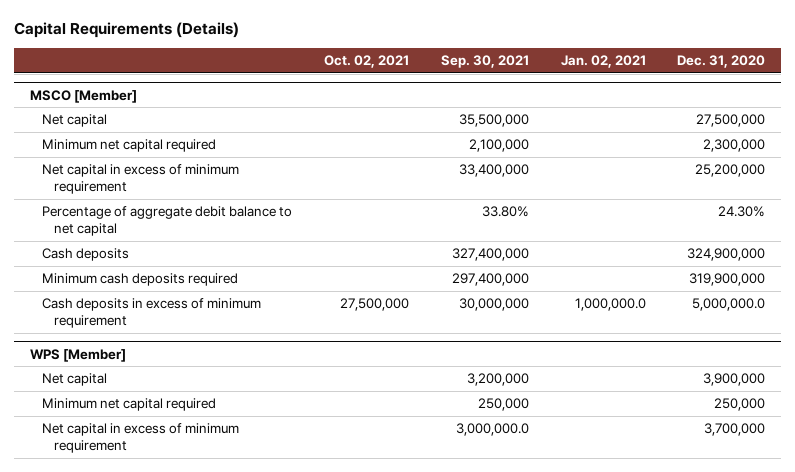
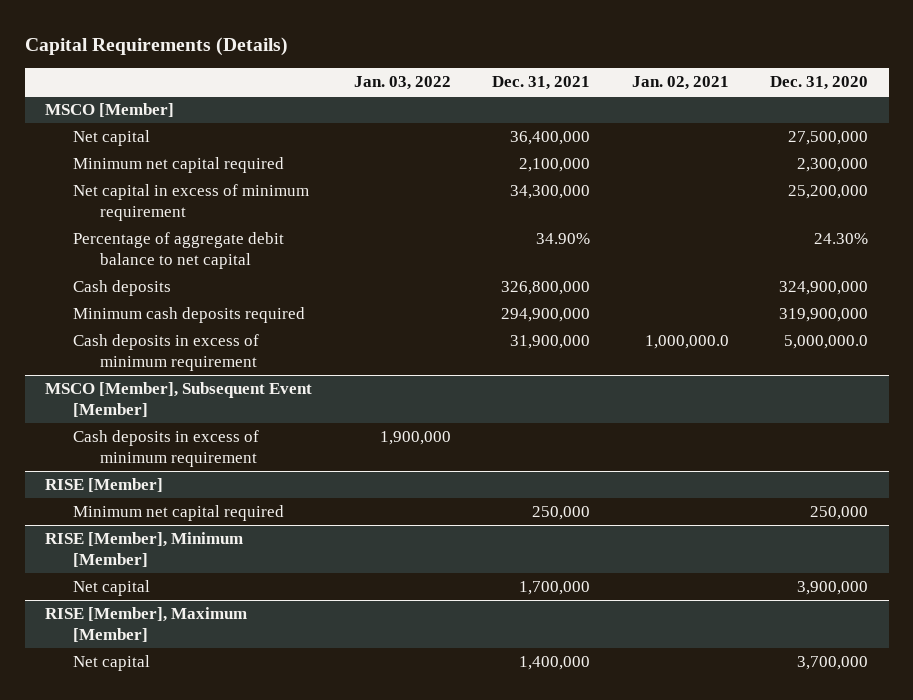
[323,55,409,69] Oct. 02, 2021 -> none
[440,55,529,69] Sep. 30, 2021 -> none
none -> [353,76,451,91] Jan. 03, 2022
none -> [492,76,591,91] Dec. 31, 2021
[29,348,126,362] WPS [Member] -> none
[42,373,108,387] Net capital -> none
none -> [45,381,313,418] MSCO [Member], Subsequent Event [Member]
none -> [72,429,259,468] Cash deposits in excess of minimum requirement
none -> [45,477,164,492] RISE [Member]
[42,423,240,453] Net capital in excess of minimum requirement -> none
none -> [45,531,244,568] RISE [Member], Minimum [Member]
none -> [72,579,150,596] Net capital
none -> [45,606,248,643] RISE [Member], Maximum [Member]
none -> [72,654,150,671] Net capital

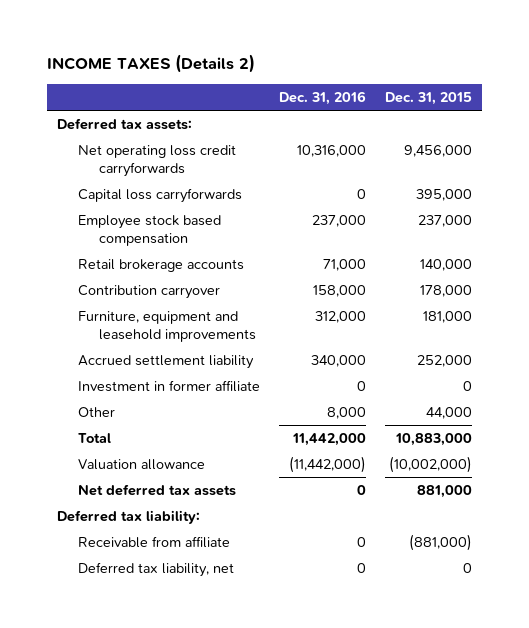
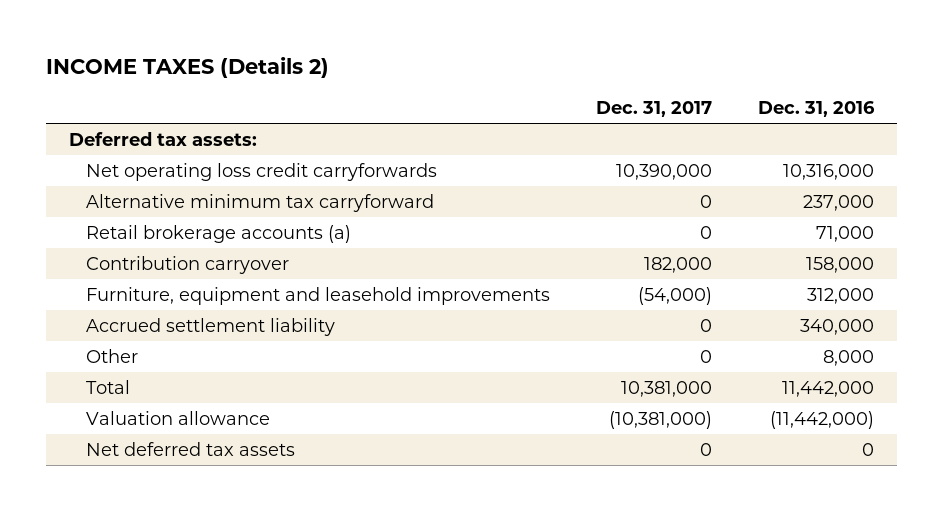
[385,91,473,105] Dec. 31, 2015 -> none
none -> [596,101,713,118] Dec. 31, 2017
[77,188,242,204] Capital loss carryforwards -> none
[77,215,221,246] Employee stock based compensation -> [86,193,435,212] Alternative minimum tax carryforward
[77,259,244,273] Retail brokerage accounts -> [86,224,352,243] Retail brokerage accounts (a)
[77,380,260,393] Investment in former affiliate -> none
[56,510,200,525] Deferred tax liability: -> none
[77,536,230,549] Receivable from affiliate -> none
[77,562,234,578] Deferred tax liability, net -> none

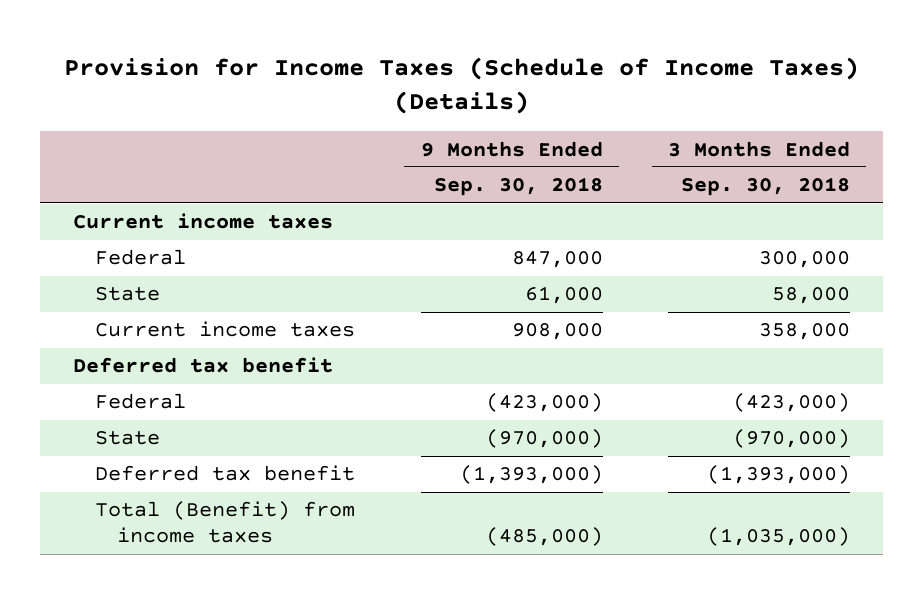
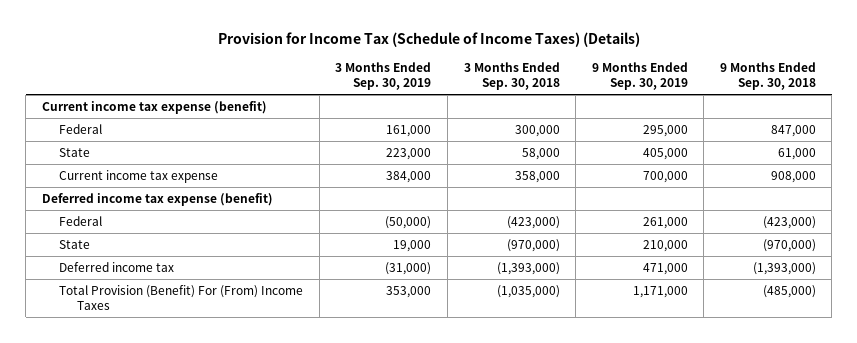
[63,56,859,115] Provision for Income Taxes (Schedule of Income Taxes) (Details) -> [217,32,640,48] Provision for Income Tax (Schedule of Income Taxes) (Details)
none -> [335,62,432,91] 3 Months Ended Sep. 30, 2019
none -> [591,62,688,91] 9 Months Ended Sep. 30, 2019
[73,213,334,230] Current income taxes -> [41,100,267,114] Current income tax expense (benefit)
[95,321,356,338] Current income taxes -> [59,169,219,183] Current income tax expense
[73,357,334,374] Deferred tax benefit -> [41,192,273,206] Deferred income tax expense (benefit)
[95,465,356,482] Deferred tax benefit -> [59,261,175,272] Deferred income tax
[95,501,356,544] Total (Benefit) from income taxes -> [59,284,304,311] Total Provision (Benefit) For (From) Income Taxes

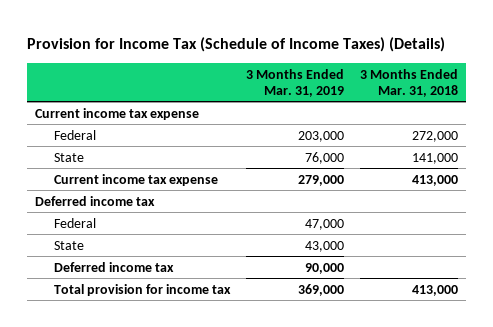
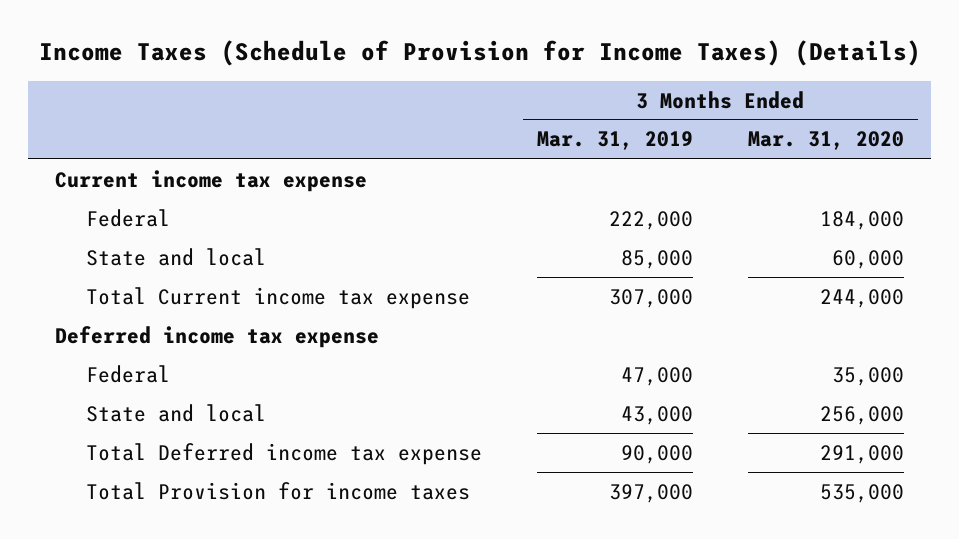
[27,36,446,52] Provision for Income Tax (Schedule of Income Taxes) (Details) -> [38,40,921,67] Income Taxes (Schedule of Provision for Income Taxes) (Details)
[359,68,458,97] 3 Months Ended Mar. 31, 2018 -> none
none -> [747,131,904,151] Mar. 31, 2020
[297,130,344,142] 203,000 -> [608,210,693,230] 222,000
[53,152,84,162] State -> [85,247,266,266] State and local
[304,151,344,164] 76,000 -> [620,249,693,269] 85,000
[53,173,218,186] Current income tax expense -> [85,286,470,309] Total Current income tax expense
[297,174,344,186] 279,000 -> [608,288,693,308] 307,000
[35,195,156,206] Deferred income tax -> [55,325,380,348] Deferred income tax expense
[53,240,84,250] State -> [85,403,266,422] State and local
[53,261,174,272] Deferred income tax -> [85,442,482,465] Total Deferred income tax expense
[53,283,231,296] Total provision for income tax -> [85,481,470,500] Total Provision for income taxes
[297,283,344,296] 369,000 -> [608,483,693,503] 397,000

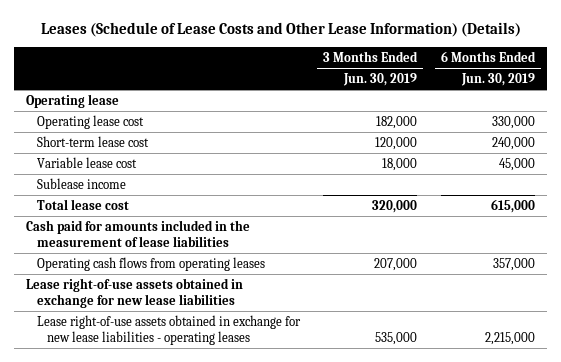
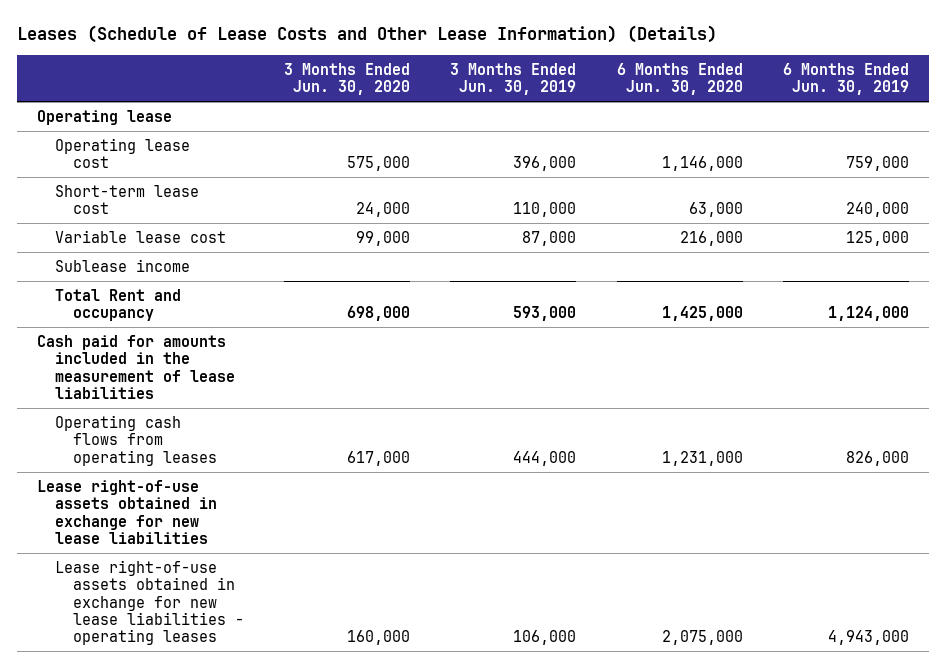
none -> [284,62,411,96] 3 Months Ended Jun. 30, 2020
none -> [616,62,743,96] 6 Months Ended Jun. 30, 2020
[376,115,418,129] 182,000 -> [513,156,577,172] 396,000
[492,115,536,129] 330,000 -> [845,156,909,172] 759,000
[375,136,418,150] 120,000 -> [513,202,577,218] 110,000
[382,157,418,171] 18,000 -> [522,230,577,246] 87,000
[499,157,536,171] 45,000 -> [845,230,909,246] 125,000
[36,198,129,210] Total lease cost -> none
none -> [55,288,182,322] Total Rent and occupancy
[374,257,418,271] 207,000 -> [513,450,577,466] 444,000
[493,257,536,271] 357,000 -> [845,450,909,466] 826,000
[375,332,418,346] 535,000 -> [513,630,577,646] 106,000
[485,332,536,346] 2,215,000 -> [827,630,909,646] 4,943,000

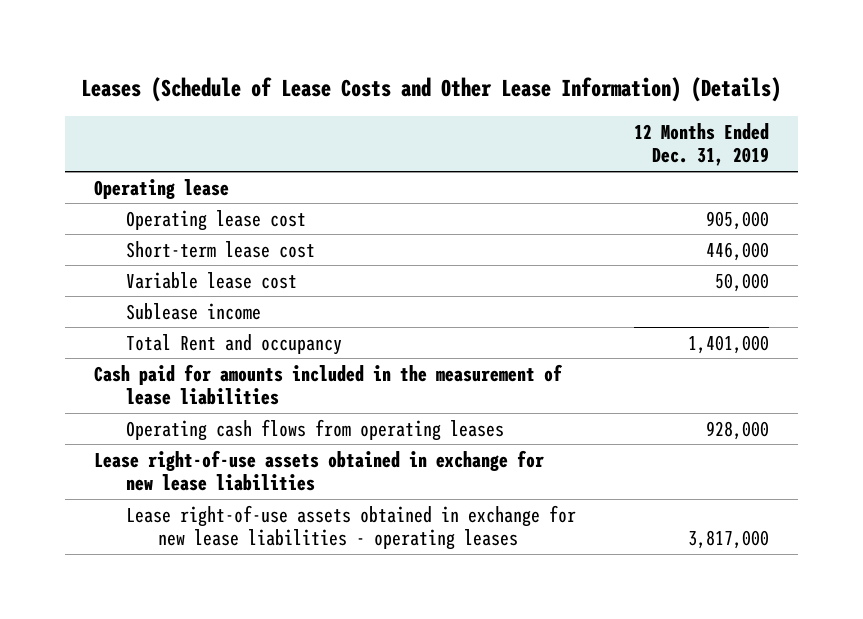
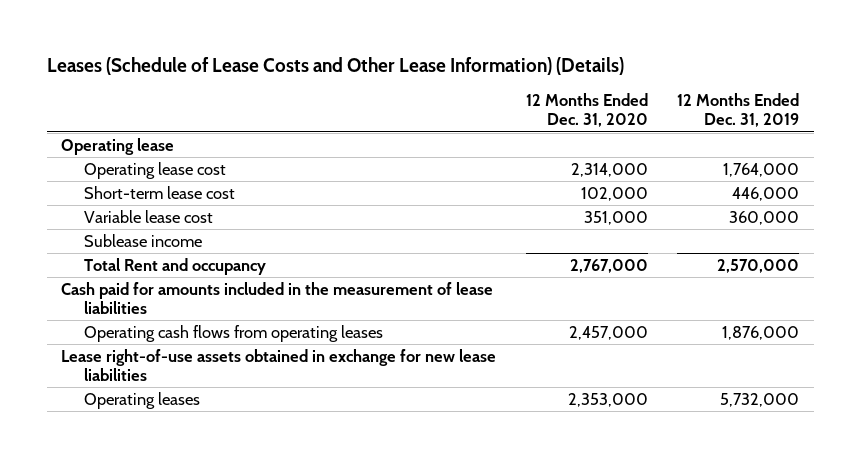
none -> [525,93,648,128] 12 Months Ended Dec. 31, 2020
[705,210,769,230] 905,000 -> [723,162,800,177] 1,764,000
[714,272,769,292] 50,000 -> [729,210,800,225] 360,000
[687,334,769,354] 1,401,000 -> [717,258,800,273] 2,570,000
[705,420,769,440] 928,000 -> [722,325,800,340] 1,876,000
[125,504,576,551] Lease right-of-use assets obtained in exchange for new lease liabilities - operating leases -> none
none -> [83,391,200,409] Operating leases

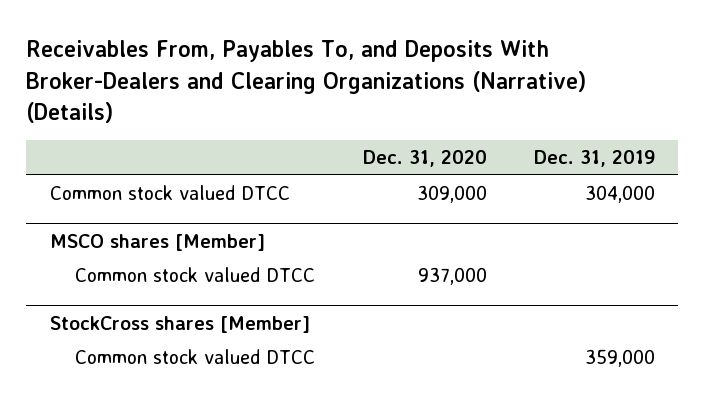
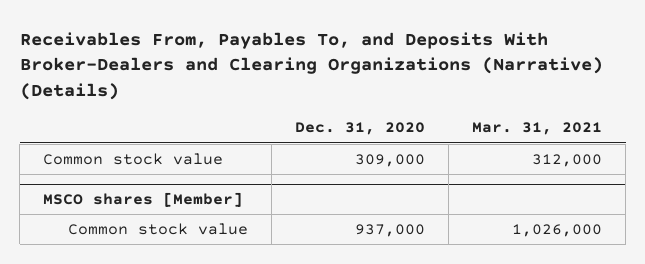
[533,150,655,168] Dec. 31, 2019 -> none
none -> [472,122,603,136] Mar. 31, 2021
[49,185,290,201] Common stock valued DTCC -> [43,152,224,165] Common stock value
[49,315,310,333] StockCross shares [Member] -> none
[75,349,316,365] Common stock valued DTCC -> none
[75,267,316,283] Common stock valued DTCC -> [67,222,248,235] Common stock value

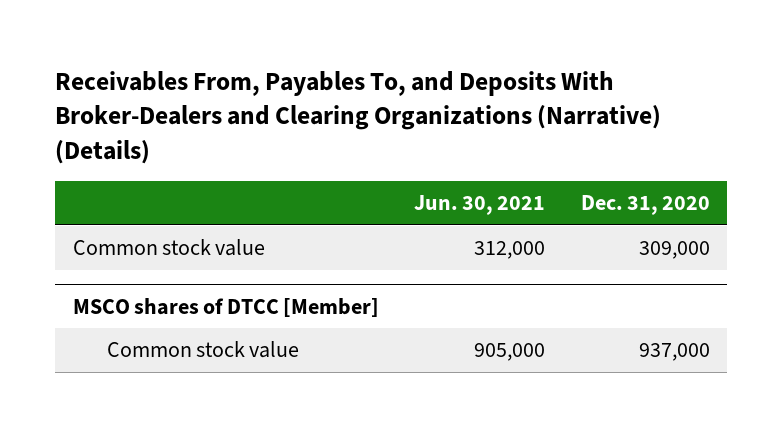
[472,122,603,136] Mar. 31, 2021 -> none
none -> [414,195,546,216] Jun. 30, 2021
[43,192,244,208] MSCO shares [Member] -> [73,297,380,317] MSCO shares of DTCC [Member]

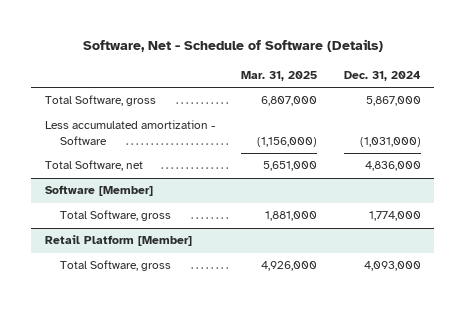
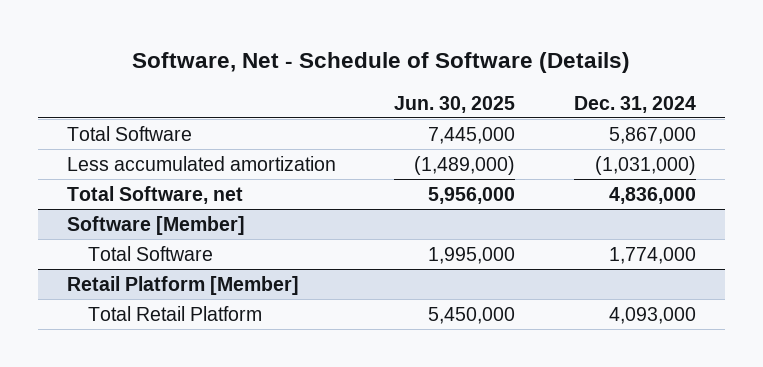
[241,71,318,82] Mar. 31, 2025 -> none
none -> [394,95,516,113] Jun. 30, 2025
[44,95,156,107] Total Software, gross -> [67,125,193,141] Total Software
[44,120,215,145] Less accumulated amortization - Software -> [67,155,337,171] Less accumulated amortization
[59,210,171,222] Total Software, gross -> [87,245,213,261] Total Software
[59,260,171,272] Total Software, gross -> [87,305,262,321] Total Retail Platform

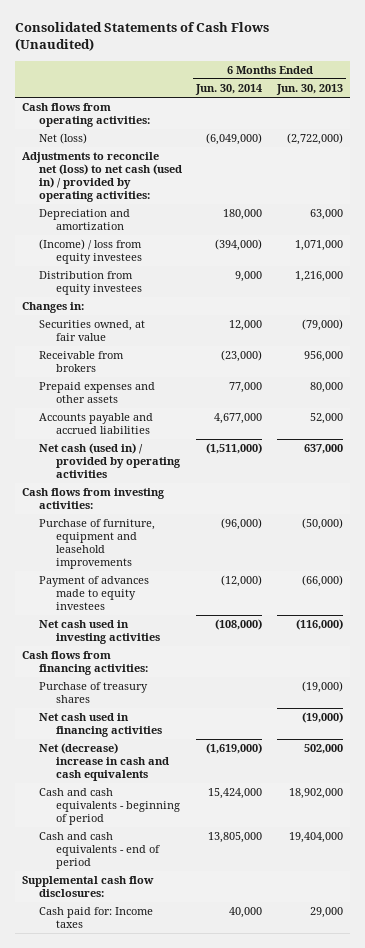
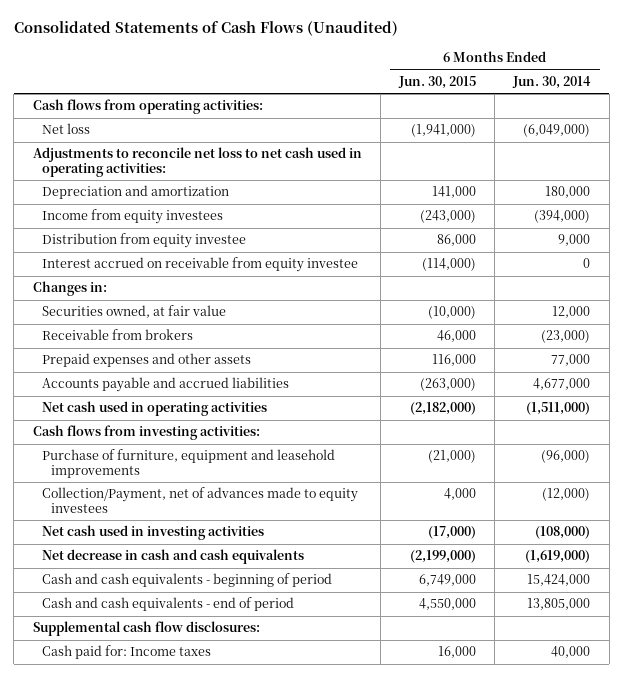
[275,83,343,95] Jun. 30, 2013 -> none
none -> [398,76,477,90] Jun. 30, 2015
[38,133,87,145] Net (loss) -> [41,123,90,135] Net loss
[22,152,182,202] Adjustments to reconcile net (loss) to net cash (used in) / provided by operating activities: -> [32,147,362,178] Adjustments to reconcile net loss to net cash used in operating activities:
[38,239,142,264] (Income) / loss from equity investees -> [41,209,223,225] Income from equity investees
[38,271,142,295] Distribution from equity investees -> [41,233,246,249] Distribution from equity investee
none -> [41,257,358,273] Interest accrued on receivable from equity investee
[38,443,181,478] Net cash (used in) / provided by operating activities -> [41,401,267,417] Net cash used in operating activities
[38,576,149,610] Payment of advances made to equity investees -> [41,487,358,514] Collection/Payment, net of advances made to equity investees
[22,651,148,675] Cash flows from financing activities: -> none
[38,682,148,703] Purchase of treasury shares -> none
[38,713,162,737] Net cash used in financing activities -> none
[38,743,169,781] Net (decrease) increase in cash and cash equivalents -> [41,549,304,565] Net decrease in cash and cash equivalents

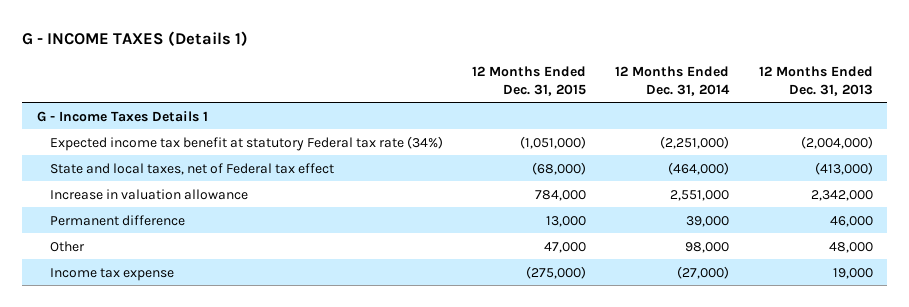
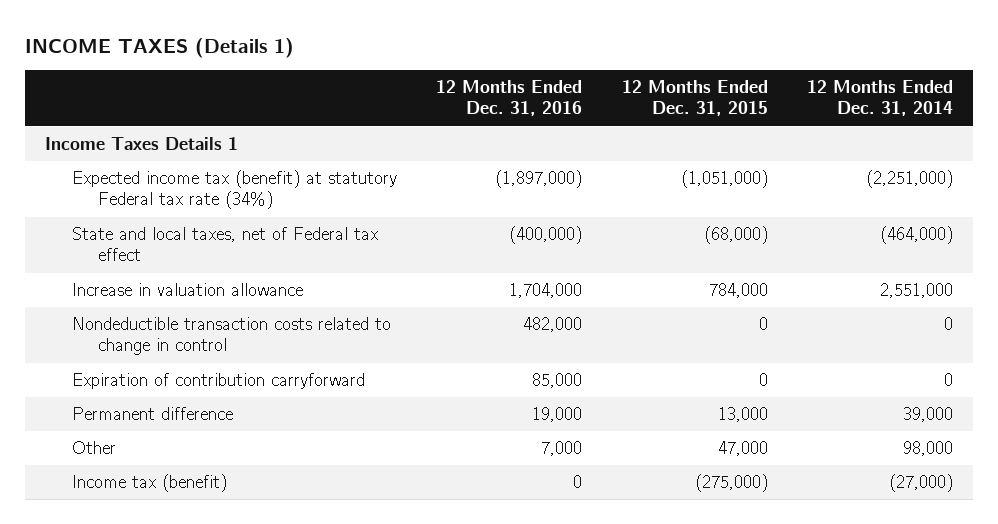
[22,31,249,47] G - INCOME TAXES (Details 1) -> [25,37,295,58] INCOME TAXES (Details 1)
[758,66,873,96] 12 Months Ended Dec. 31, 2013 -> none
none -> [436,80,583,117] 12 Months Ended Dec. 31, 2016
[36,110,208,122] G - Income Taxes Details 1 -> [45,137,239,151] Income Taxes Details 1
[50,135,444,151] Expected income tax benefit at statutory Federal tax rate (34%) -> [71,170,397,210] Expected income tax (benefit) at statutory Federal tax rate (34%)
none -> [71,317,391,356] Nondeductible transaction costs related to change in control
none -> [71,373,365,390] Expiration of contribution carryforward
[50,267,175,281] Income tax expense -> [71,474,227,493] Income tax (benefit)

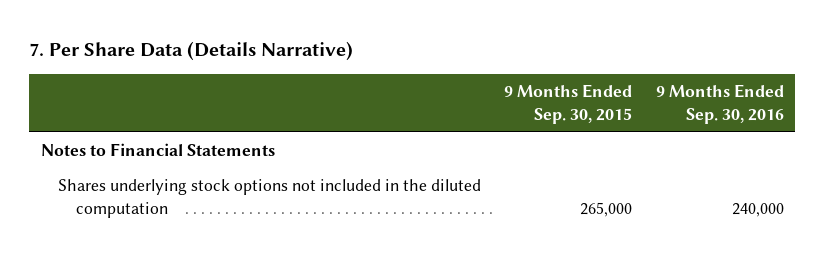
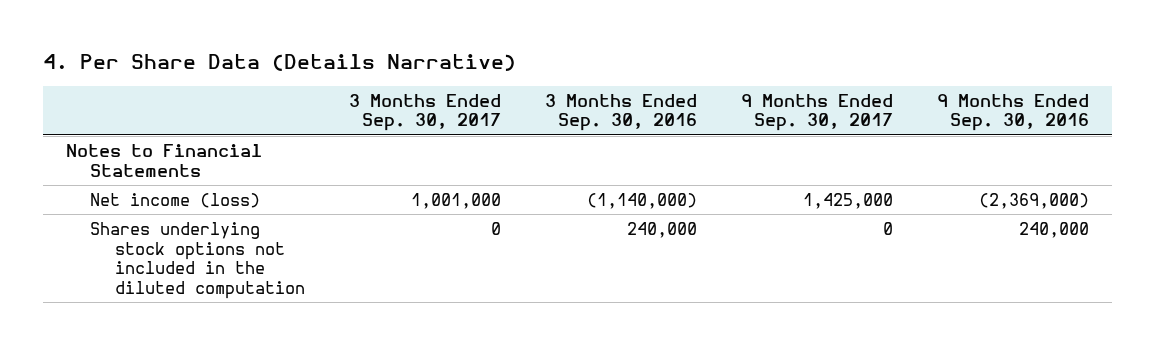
[29,41,354,62] 7. Per Share Data (Details Narrative) -> [43,54,517,72] 4. Per Share Data (Details Narrative)
[504,84,633,124] 9 Months Ended Sep. 30, 2015 -> none
none -> [348,93,501,132] 3 Months Ended Sep. 30, 2017
none -> [545,93,698,132] 3 Months Ended Sep. 30, 2016
none -> [741,93,894,132] 9 Months Ended Sep. 30, 2017
none -> [90,192,261,208] Net income (loss)

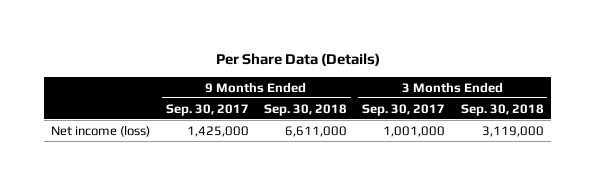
[43,54,517,72] 4. Per Share Data (Details Narrative) -> [215,53,380,67] Per Share Data (Details)
[545,93,698,132] 3 Months Ended Sep. 30, 2016 -> none
[937,93,1090,132] 9 Months Ended Sep. 30, 2016 -> none
none -> [264,103,348,116] Sep. 30, 2018
none -> [460,103,544,116] Sep. 30, 2018
[65,143,262,177] Notes to Financial Statements -> none
[90,221,305,299] Shares underlying stock options not included in the diluted computation -> none

